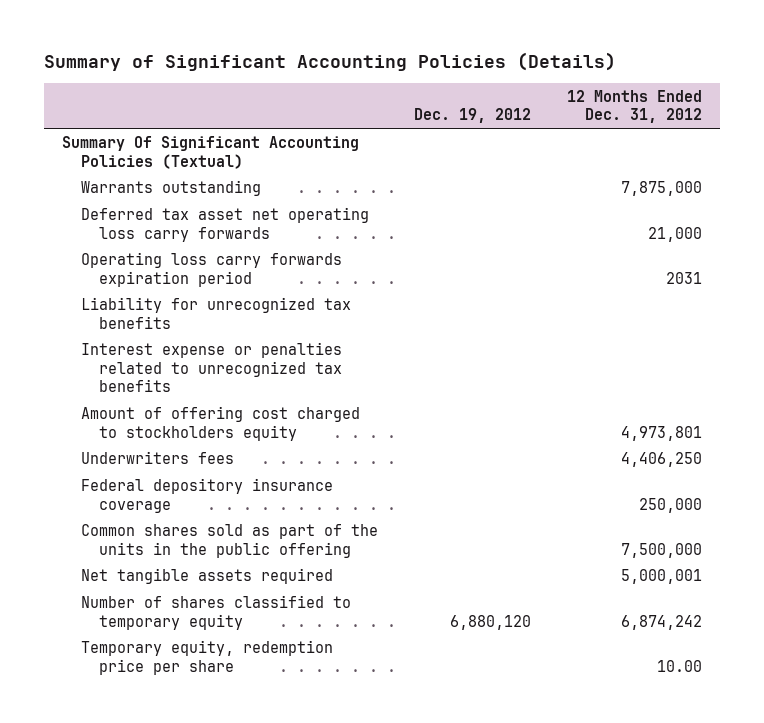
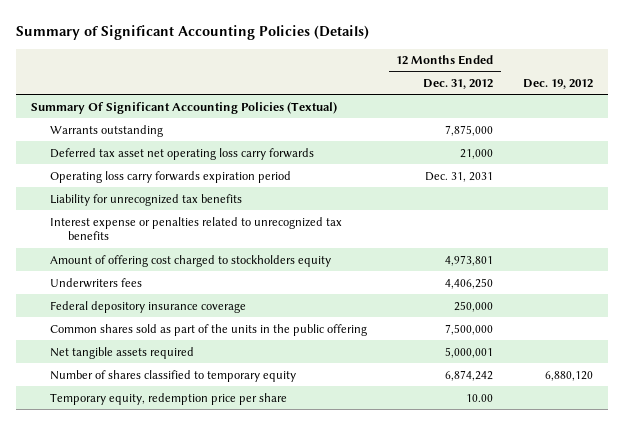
[665,271,702,284] 2031 -> [425,171,494,182] Dec. 31, 2031

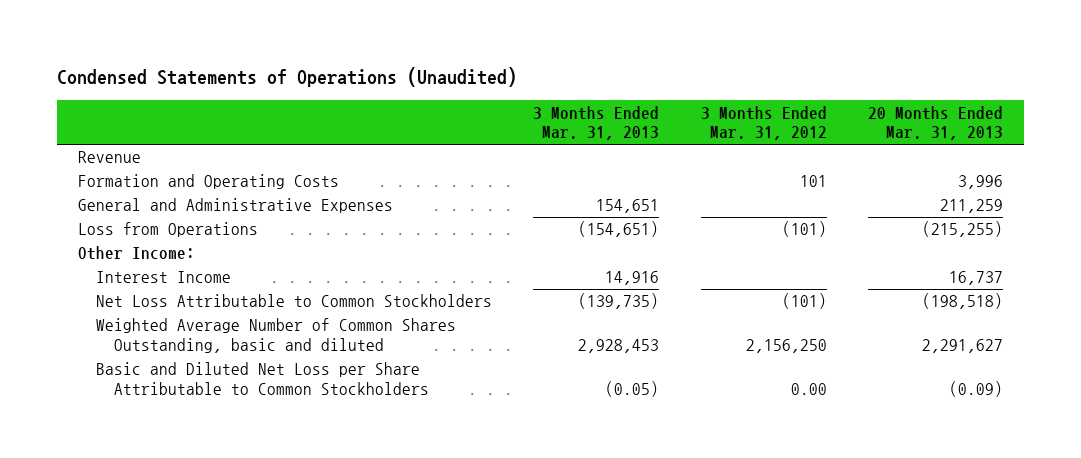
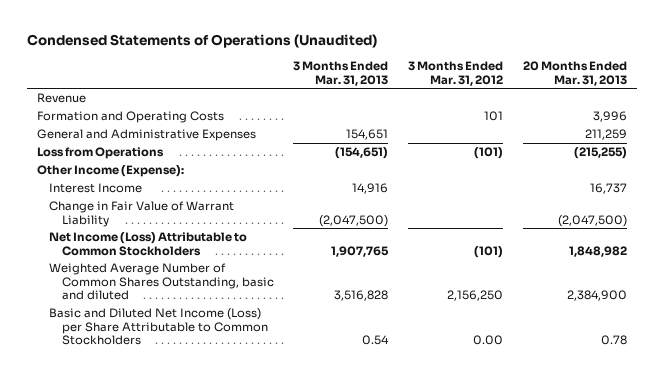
[77,246,195,261] Other Income: -> [37,165,185,178] Other Income (Expense):
none -> [49,201,235,227] Change in Fair Value of Warrant Liability
[96,294,493,308] Net Loss Attributable to Common Stockholders -> [49,232,248,256] Net Income (Loss) Attributable to Common Stockholders
[578,293,660,310] (139,735) -> [331,245,390,257] 1,907,765
[922,293,1004,310] (198,518) -> [568,245,627,257] 1,848,982
[578,339,660,354] 2,928,453 -> [334,290,389,302] 3,516,828
[922,339,1004,354] 2,291,627 -> [566,290,627,302] 2,384,900
[96,362,430,396] Basic and Diluted Net Loss per Share Attributable to Common Stockholders -> [49,308,268,346] Basic and Diluted Net Income (Loss) per Share Attributable to Common Stockholders
[605,381,660,398] (0.05) -> [362,335,390,346] 0.54
[949,381,1004,398] (0.09) -> [600,335,627,346] 0.78

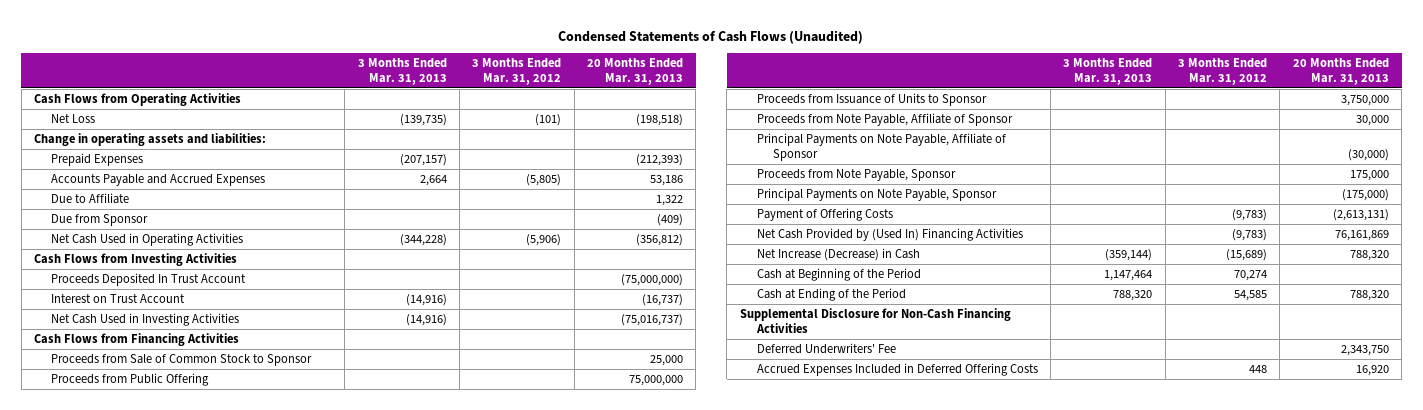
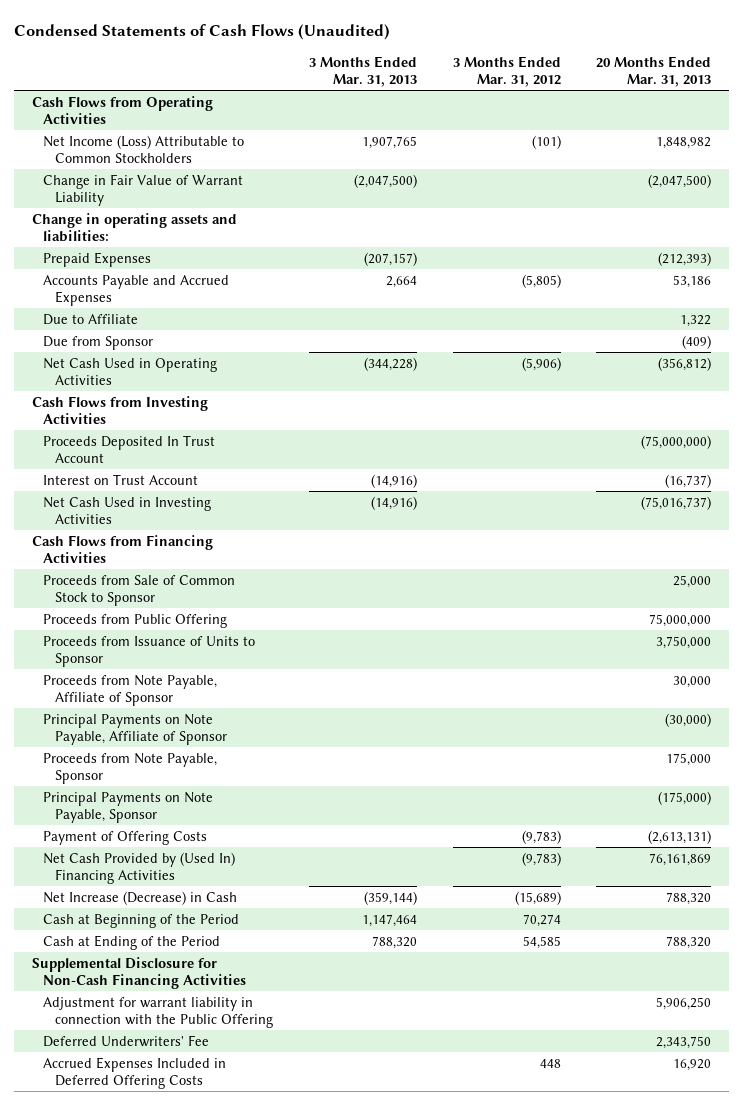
[50,114,95,124] Net Loss -> [43,134,245,163] Net Income (Loss) Attributable to Common Stockholders
[399,114,447,127] (139,735) -> [361,135,417,149] 1,907,765
[636,114,684,127] (198,518) -> [656,136,712,149] 1,848,982
none -> [43,173,244,206] Change in Fair Value of Warrant Liability
none -> [43,996,274,1028] Adjustment for warrant liability in connection with the Public Offering

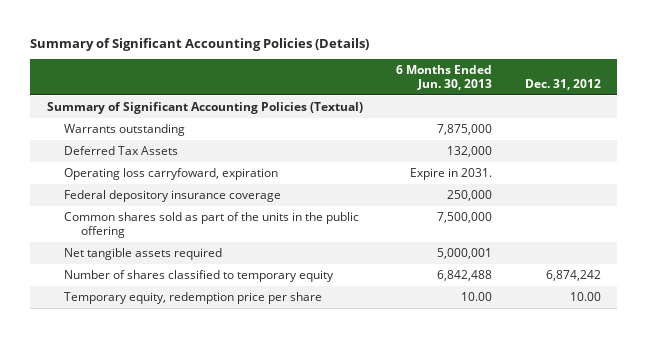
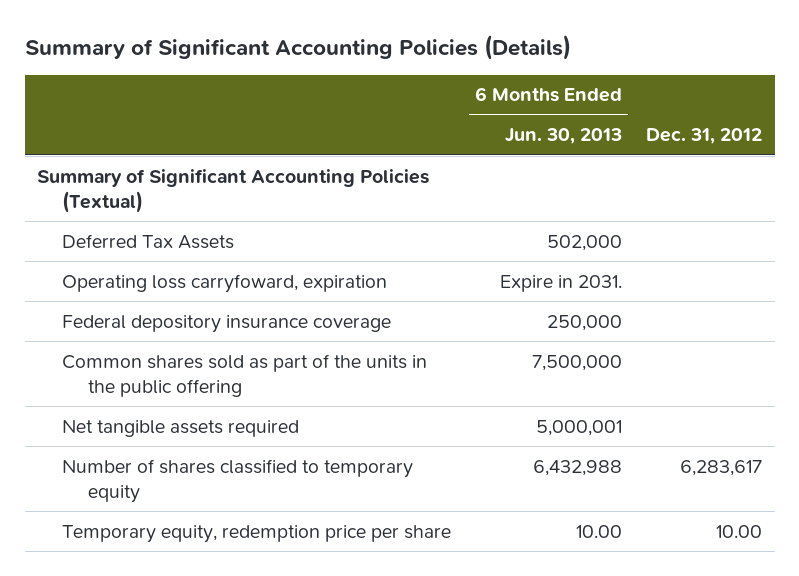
[64,124,186,137] Warrants outstanding -> none
[446,146,492,158] 132,000 -> [547,234,623,251] 502,000
[436,270,492,282] 6,842,488 -> [533,459,623,476] 6,432,988
[545,270,601,282] 6,874,242 -> [680,459,763,476] 6,283,617

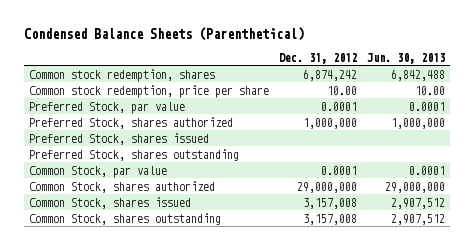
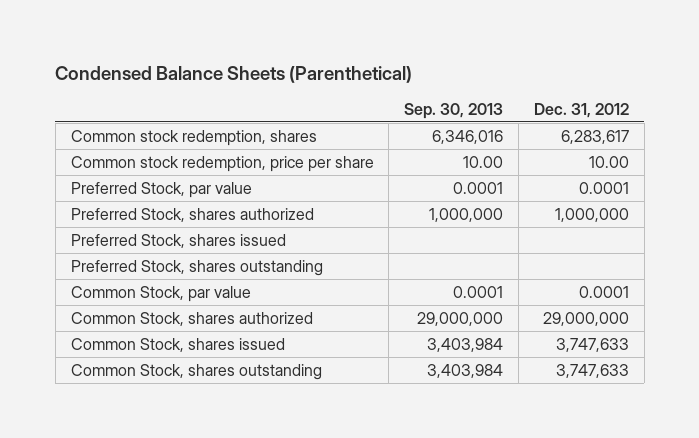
[366,52,445,64] Jun. 30, 2013 -> none
none -> [404,102,504,119] Sep. 30, 2013
[303,68,358,81] 6,874,242 -> [560,129,629,144] 6,283,617
[303,197,358,209] 3,157,008 -> [555,337,629,352] 3,747,633
[303,213,358,225] 3,157,008 -> [555,363,629,378] 3,747,633

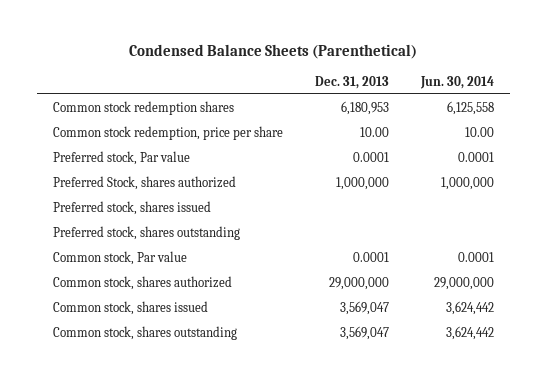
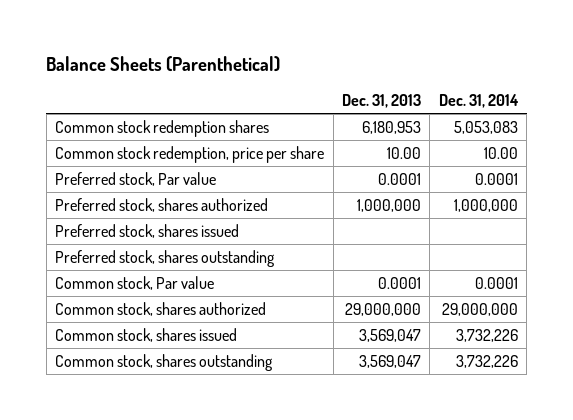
[129,44,418,60] Condensed Balance Sheets (Parenthetical) -> [46,55,281,72] Balance Sheets (Parenthetical)
[420,75,495,89] Jun. 30, 2014 -> none
none -> [438,93,519,108] Dec. 31, 2014
[52,175,236,190] Preferred Stock, shares authorized -> [55,197,269,212] Preferred stock, shares authorized

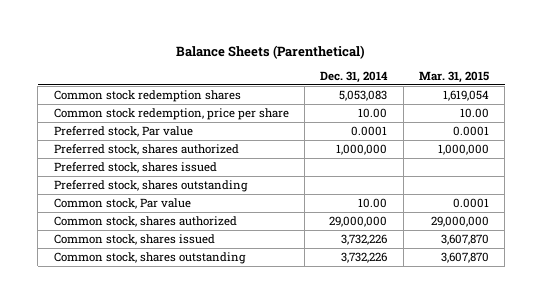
[341,93,421,108] Dec. 31, 2013 -> none
none -> [418,71,489,84] Mar. 31, 2015
[474,276,518,289] 0.0001 -> [358,198,388,209] 10.00

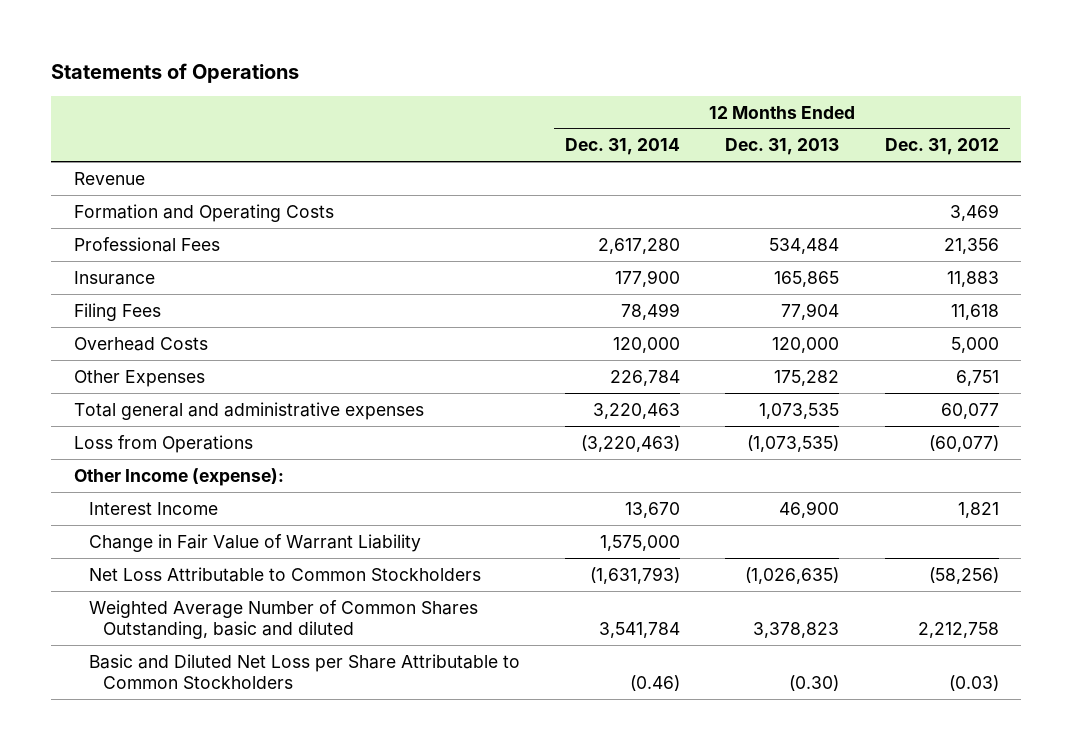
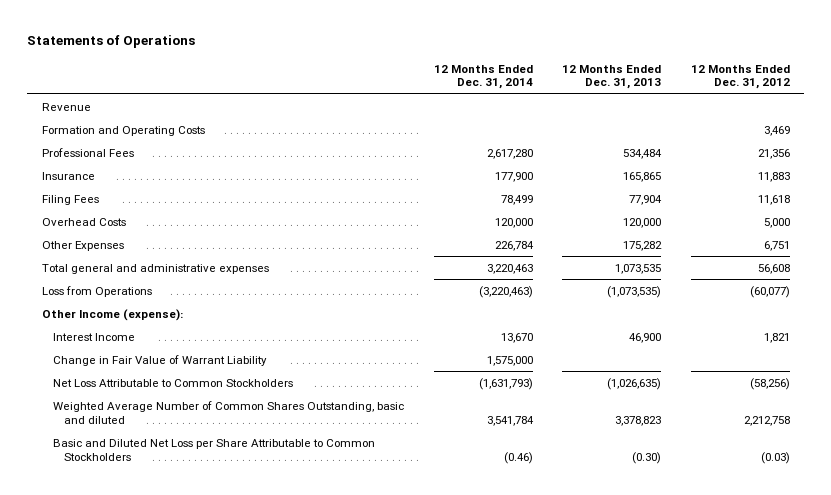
[940,402,999,419] 60,077 -> [757,263,790,274] 56,608

